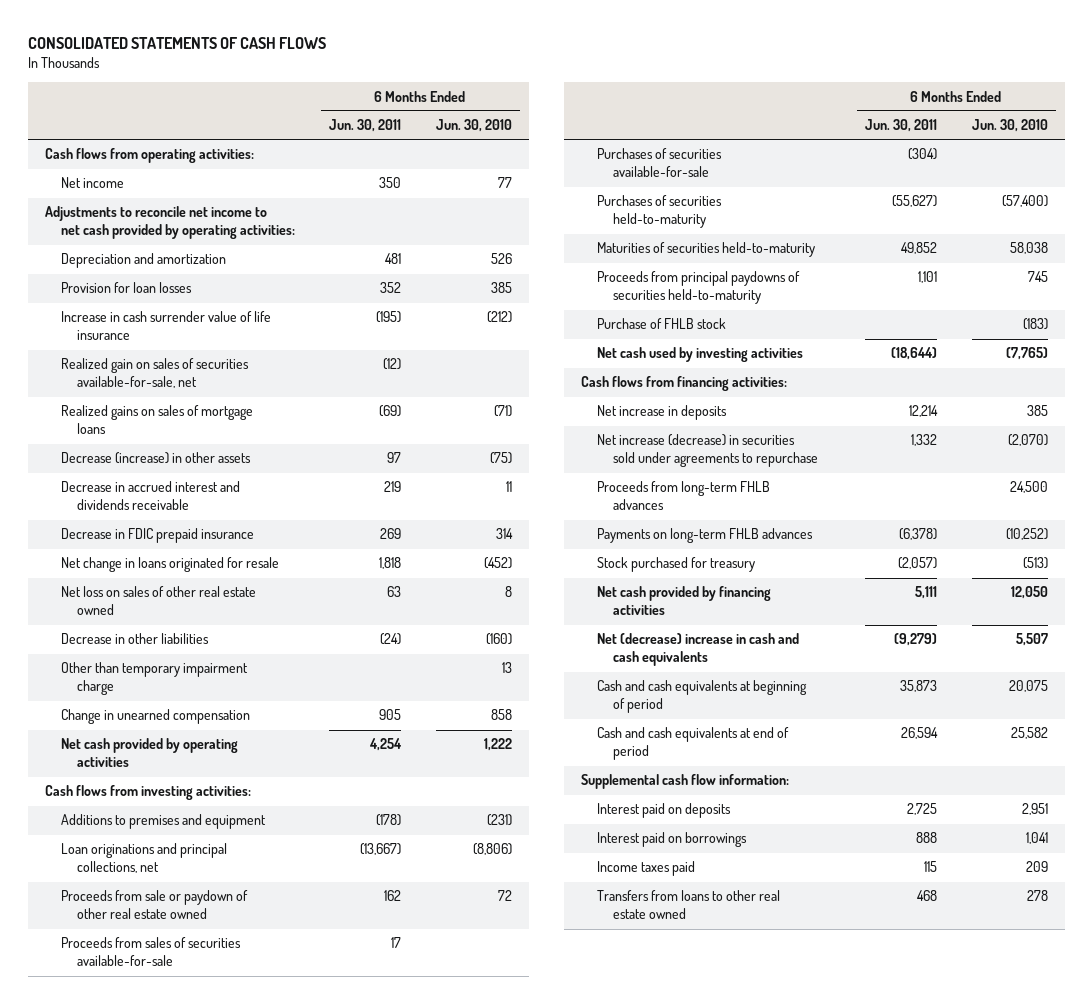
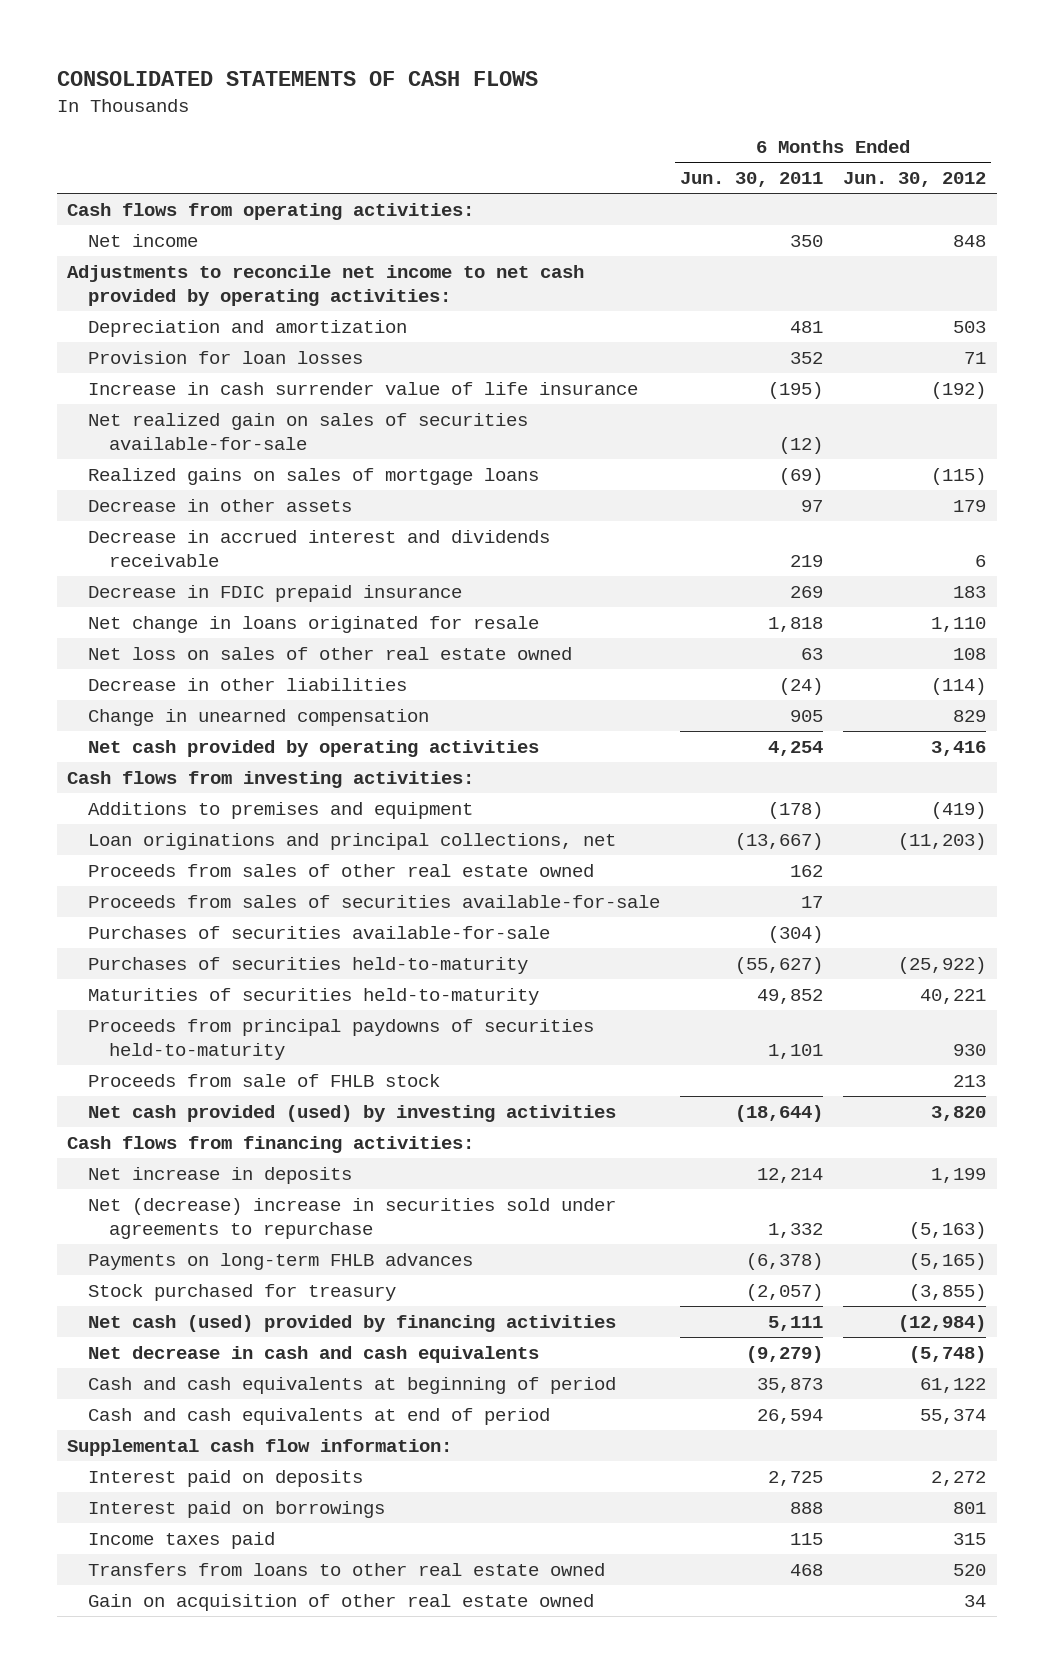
[435,119,512,133] Jun. 30, 2010 -> none
none -> [843,172,987,188] Jun. 30, 2012
[61,358,250,389] Realized gain on sales of securities available-for-sale, net -> [87,412,528,451] Net realized gain on sales of securities available-for-sale
[61,452,252,465] Decrease (increase) in other assets -> [87,498,352,512] Decrease in other assets
[61,662,249,696] Other than temporary impairment charge -> none
[61,890,249,920] Proceeds from sale or paydown of other real estate owned -> [87,863,594,877] Proceeds from sales of other real estate owned
[597,318,727,330] Purchase of FHLB stock -> none
none -> [87,1073,440,1087] Proceeds from sale of FHLB stock
[597,347,804,363] Net cash used by investing activities -> [87,1104,616,1122] Net cash provided (used) by investing activities
[597,481,771,511] Proceeds from long-term FHLB advances -> none
[597,434,819,468] Net increase (decrease) in securities sold under agreements to repurchase -> [87,1197,616,1240] Net (decrease) increase in securities sold under agreements to repurchase
[597,586,772,616] Net cash provided by financing activities -> [87,1314,616,1332] Net cash (used) provided by financing activities
[597,633,800,667] Net (decrease) increase in cash and cash equivalents -> [87,1345,539,1363] Net decrease in cash and cash equivalents
none -> [87,1593,594,1611] Gain on acquisition of other real estate owned

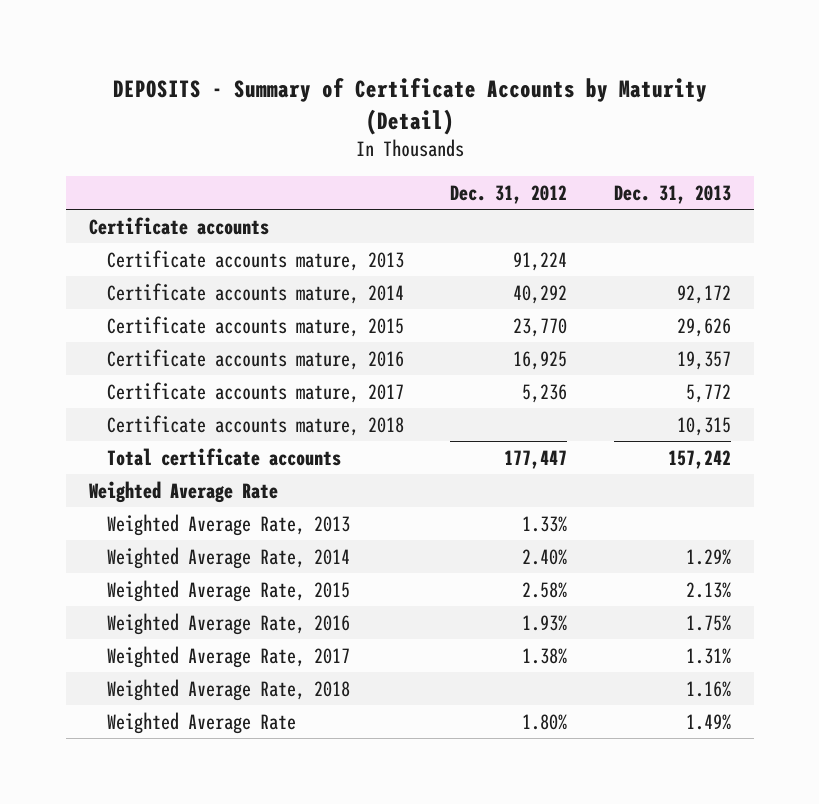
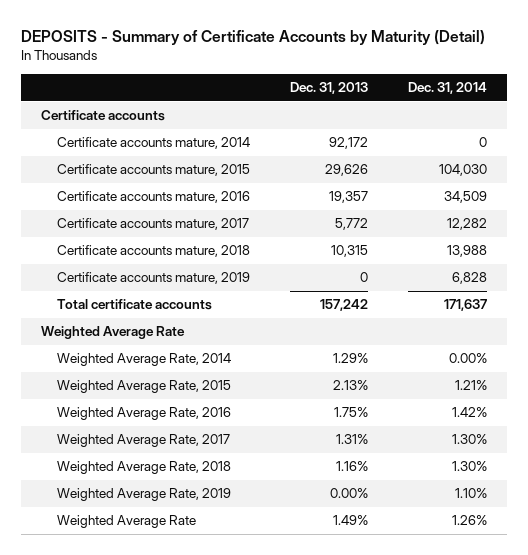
[450,185,568,205] Dec. 31, 2012 -> none
none -> [408,82,488,95] Dec. 31, 2014
[106,249,404,271] Certificate accounts mature, 2013 -> none
none -> [57,272,251,285] Certificate accounts mature, 2019
[106,513,350,536] Weighted Average Rate, 2013 -> none
none -> [57,488,232,502] Weighted Average Rate, 2019

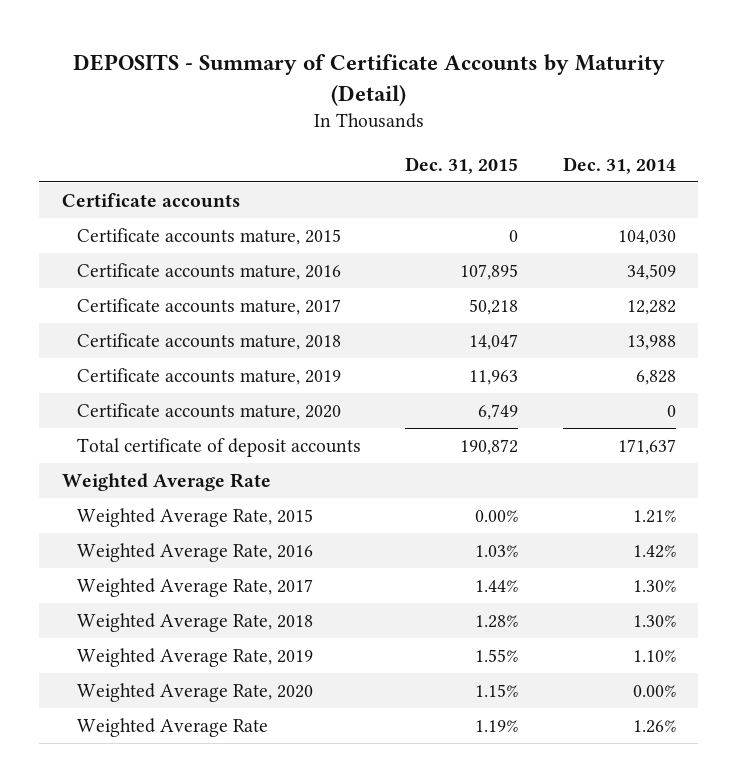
[290,82,369,95] Dec. 31, 2013 -> none
none -> [405,156,519,174] Dec. 31, 2015
[57,137,251,150] Certificate accounts mature, 2014 -> none
none -> [76,402,341,420] Certificate accounts mature, 2020
[57,299,213,311] Total certificate accounts -> [76,437,361,457] Total certificate of deposit accounts
[57,353,232,367] Weighted Average Rate, 2014 -> none
none -> [76,682,313,702] Weighted Average Rate, 2020

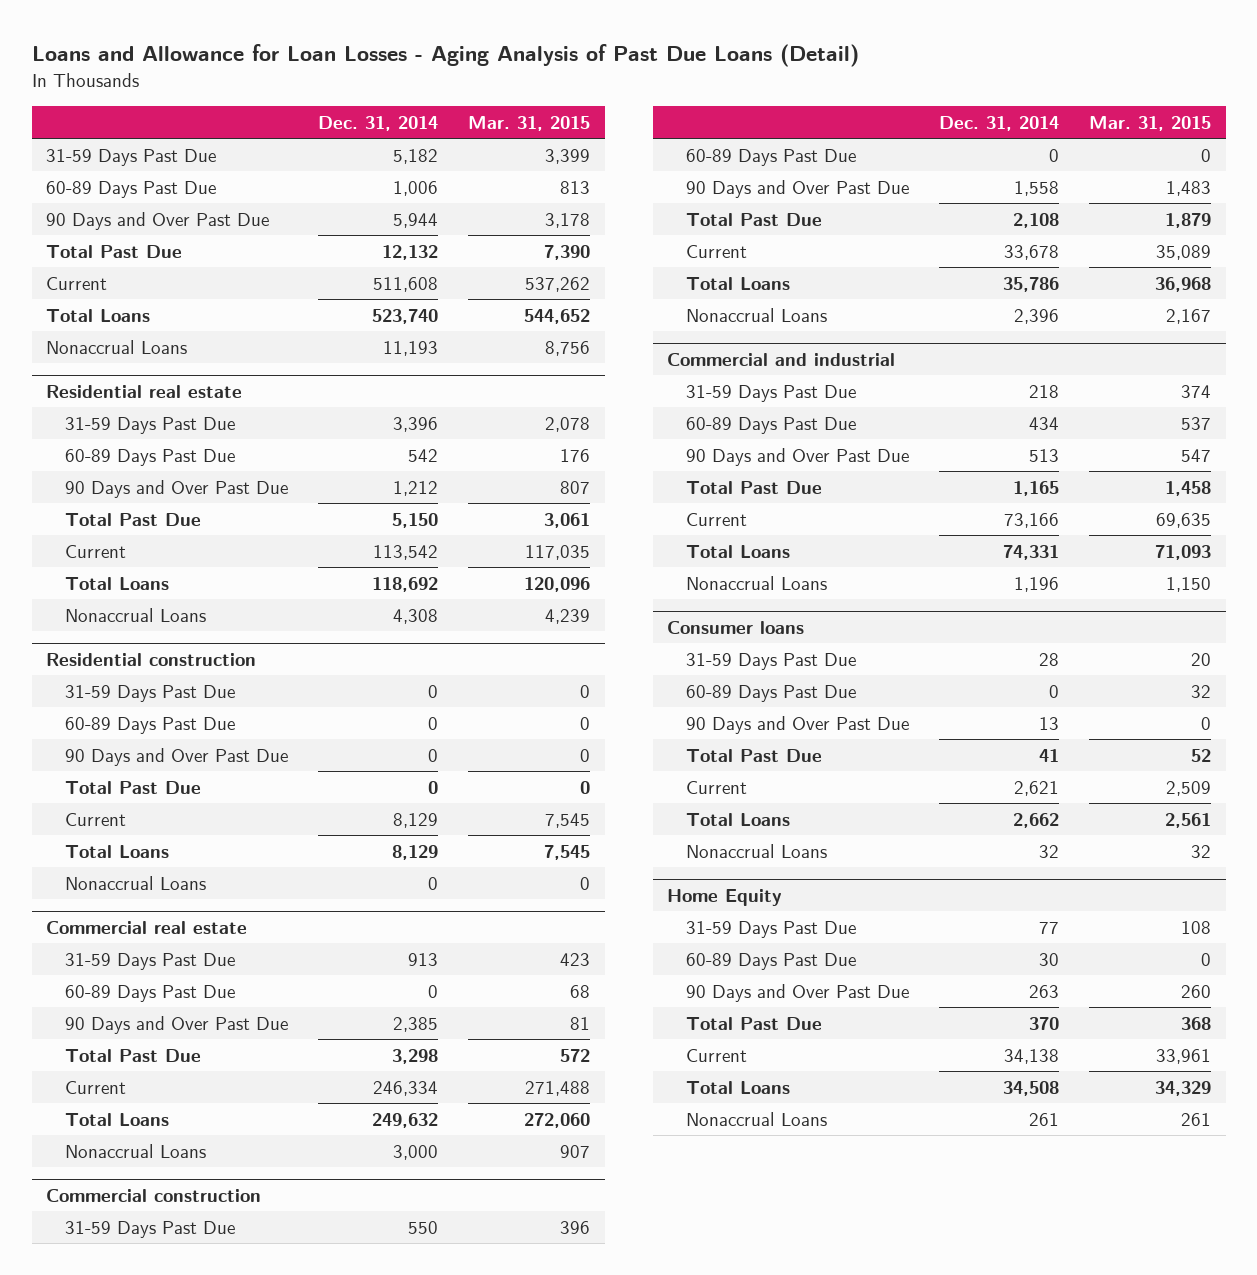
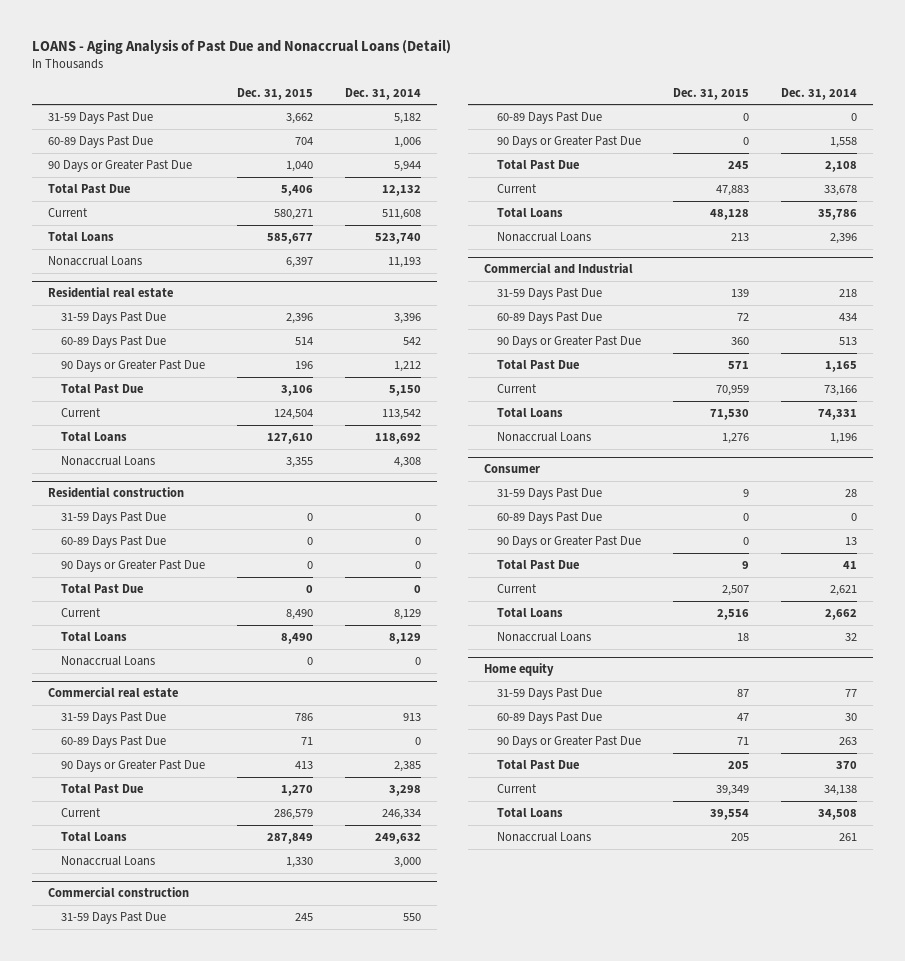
[31,44,859,68] Loans and Allowance for Loan Losses - Aging Analysis of Past Due Loans (Detail) -> [31,39,451,55] LOANS - Aging Analysis of Past Due and Nonaccrual Loans (Detail)
[467,116,590,132] Mar. 31, 2015 -> none
none -> [236,87,313,100] Dec. 31, 2015
[46,211,270,230] 90 Days and Over Past Due -> [47,160,192,173] 90 Days or Greater Past Due
[65,479,289,498] 90 Days and Over Past Due -> [60,360,205,373] 90 Days or Greater Past Due
[65,747,289,766] 90 Days and Over Past Due -> [60,560,205,573] 90 Days or Greater Past Due
[65,1015,289,1034] 90 Days and Over Past Due -> [60,760,205,773] 90 Days or Greater Past Due
[686,179,910,198] 90 Days and Over Past Due -> [497,136,642,149] 90 Days or Greater Past Due
[667,352,896,366] Commercial and industrial -> [484,263,634,275] Commercial and Industrial
[686,447,910,466] 90 Days and Over Past Due -> [497,336,642,349] 90 Days or Greater Past Due
[667,620,805,634] Consumer loans -> [484,464,541,474] Consumer
[686,715,910,734] 90 Days and Over Past Due -> [497,536,642,549] 90 Days or Greater Past Due
[667,888,783,906] Home Equity -> [484,663,555,677] Home equity
[686,983,910,1002] 90 Days and Over Past Due -> [497,736,642,749] 90 Days or Greater Past Due

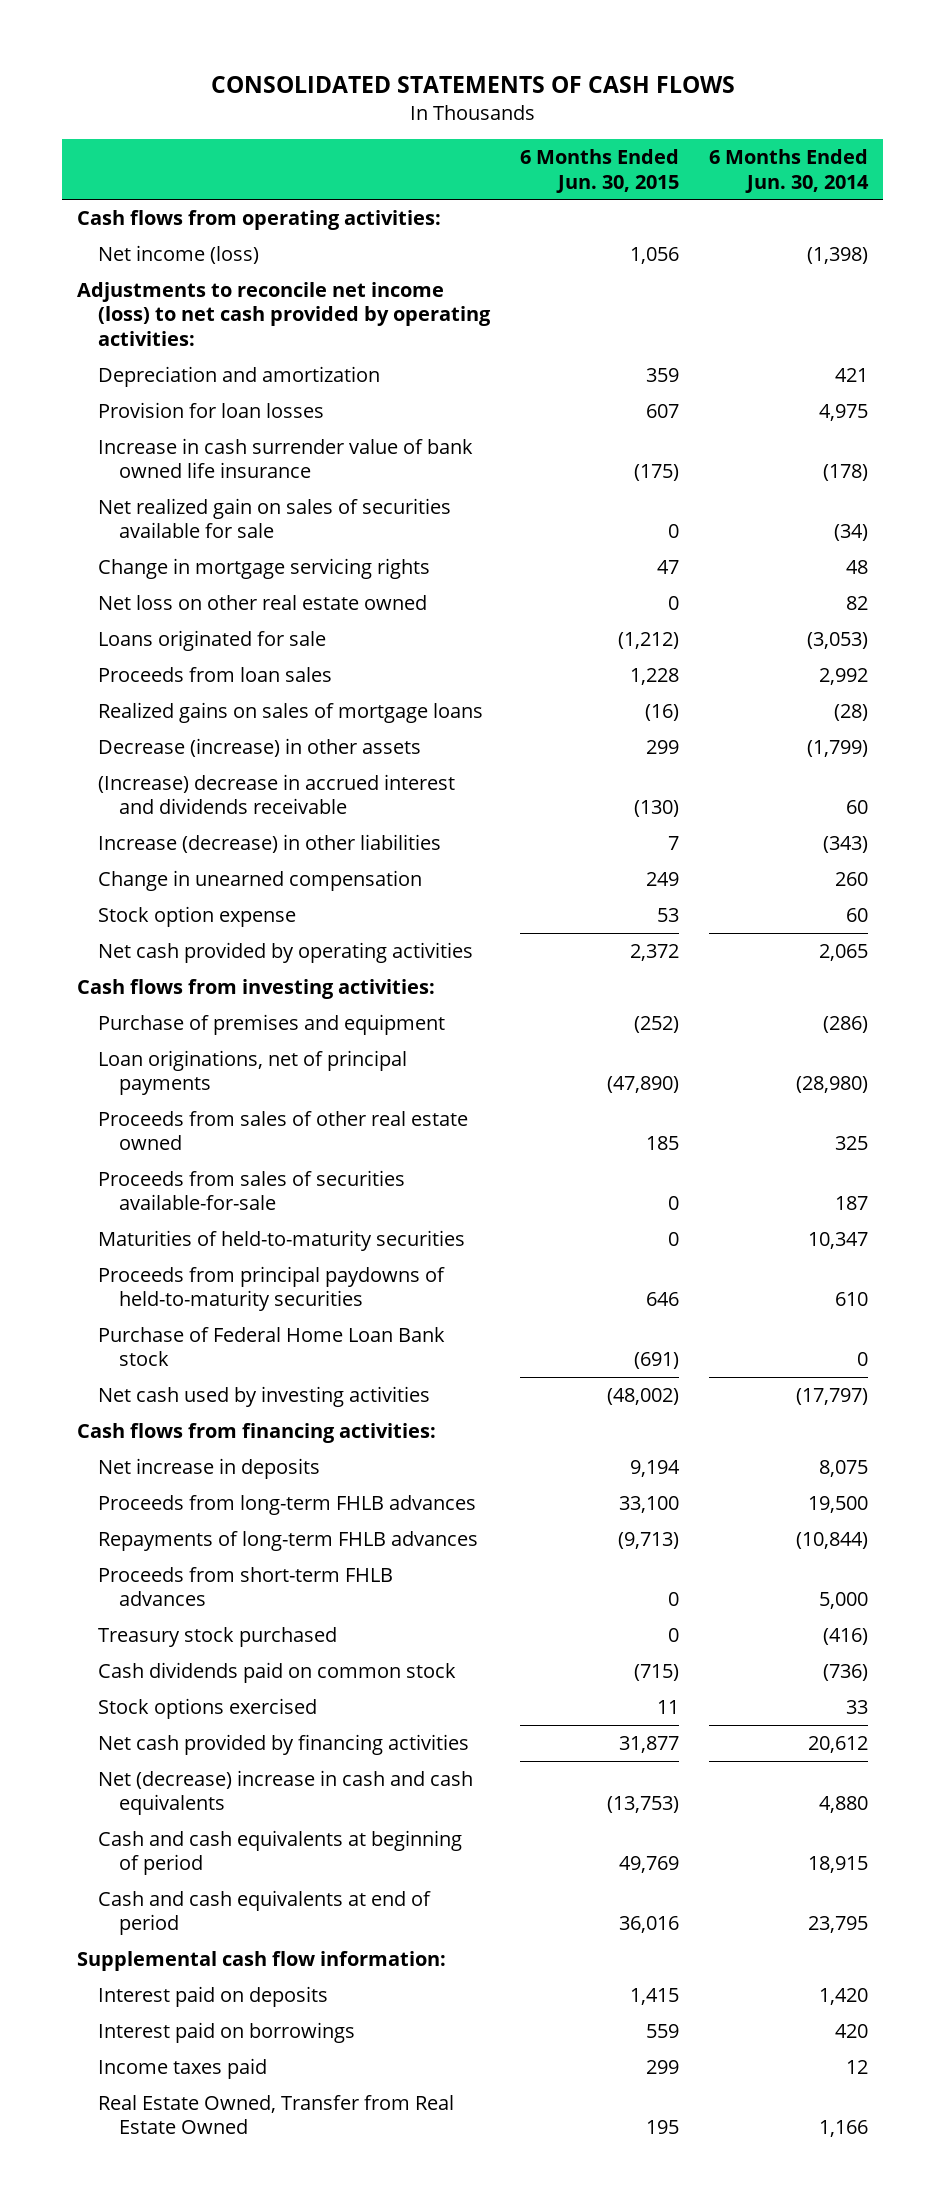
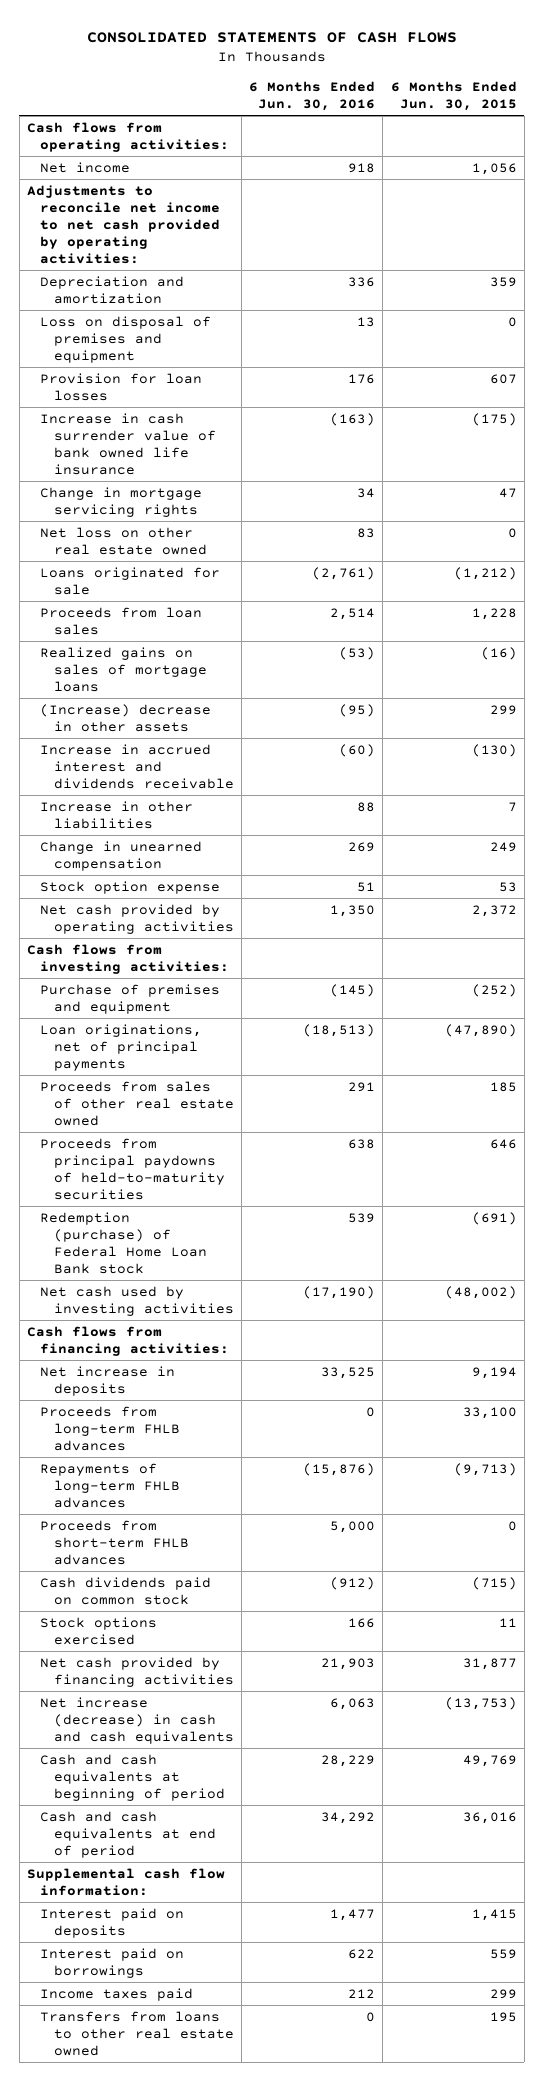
[709,149,870,193] 6 Months Ended Jun. 30, 2014 -> none
none -> [249,81,376,112] 6 Months Ended Jun. 30, 2016
[98,244,260,264] Net income (loss) -> [40,161,131,173] Net income
[77,281,492,347] Adjustments to reconcile net income (loss) to net cash provided by operating activities: -> [27,184,221,264] Adjustments to reconcile net income to net cash provided by operating activities:
none -> [40,315,212,363] Loss on disposal of premises and equipment
[98,497,452,539] Net realized gain on sales of securities available for sale -> none
[98,737,422,757] Decrease (increase) in other assets -> [40,703,212,732] (Increase) decrease in other assets
[98,773,456,815] (Increase) decrease in accrued interest and dividends receivable -> [40,743,234,789] Increase in accrued interest and dividends receivable
[98,833,442,853] Increase (decrease) in other liabilities -> [40,800,194,829] Increase in other liabilities
[98,1169,406,1211] Proceeds from sales of securities available-for-sale -> none
[98,1229,466,1251] Maturities of held-to-maturity securities -> none
[98,1326,446,1367] Purchase of Federal Home Loan Bank stock -> [40,1211,207,1274] Redemption (purchase) of Federal Home Loan Bank stock
[98,1626,338,1647] Treasury stock purchased -> none
[98,1769,474,1816] Net (decrease) increase in cash and cash equivalents -> [40,1696,234,1744] Net increase (decrease) in cash and cash equivalents
[98,2094,455,2135] Real Estate Owned, Transfer from Real Estate Owned -> [40,2010,234,2056] Transfers from loans to other real estate owned

